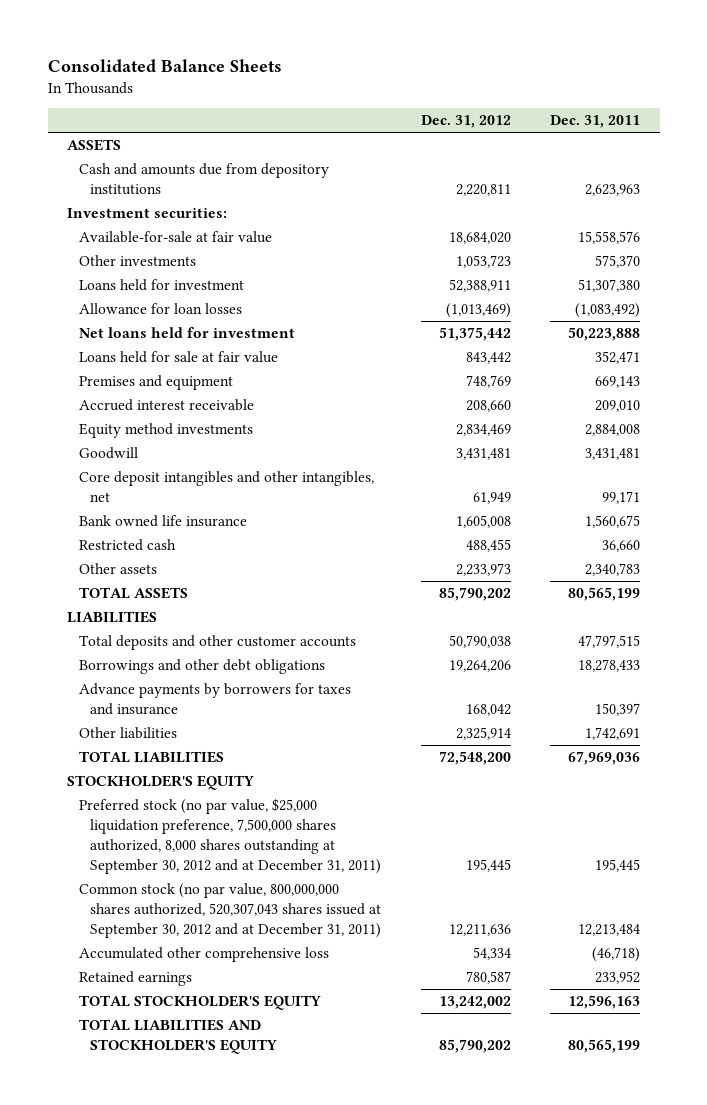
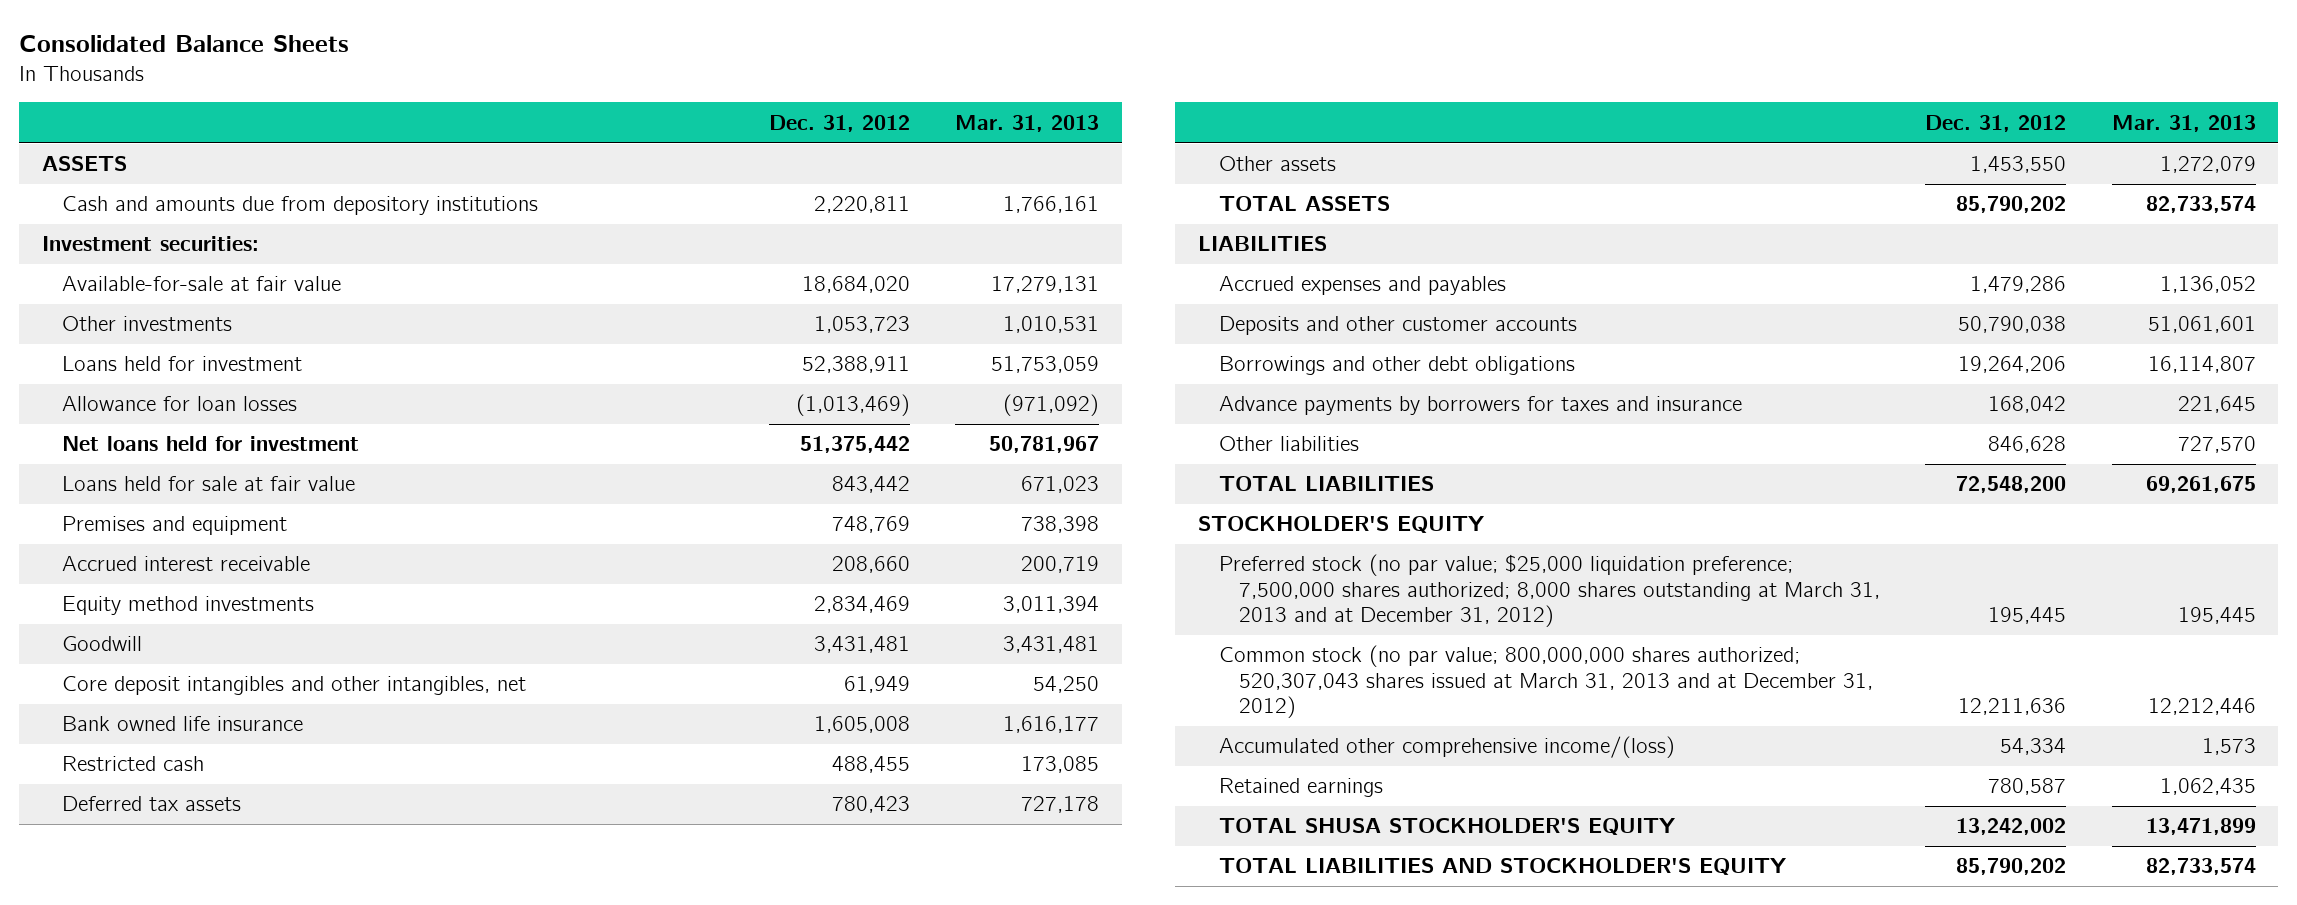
[550,115,641,129] Dec. 31, 2011 -> none
none -> [955,114,1100,132] Mar. 31, 2013
none -> [62,796,242,812] Deferred tax assets
[455,563,511,577] 2,233,973 -> [1970,156,2067,174] 1,453,550
none -> [1218,276,1506,296] Accrued expenses and payables
[78,635,356,651] Total deposits and other customer accounts -> [1218,316,1577,336] Deposits and other customer accounts
[455,727,511,741] 2,325,914 -> [1988,436,2067,454] 846,628
[78,798,382,875] Preferred stock (no par value, $25,000 liquidation preference, 7,500,000 shares authorized, 8,000 shares outstanding at September 30, 2012 and at December 31, 2011) -> [1218,554,1881,628] Preferred stock (no par value; $25,000 liquidation preference; 7,500,000 shares authorized; 8,000 shares outstanding at March 31, 2013 and at December 31, 2012)
[78,883,382,939] Common stock (no par value, 800,000,000 shares authorized, 520,307,043 shares issued at September 30, 2012 and at December 31, 2011) -> [1218,645,1874,719] Common stock (no par value; 800,000,000 shares authorized; 520,307,043 shares issued at March 31, 2013 and at December 31, 2012)
[78,947,329,963] Accumulated other comprehensive loss -> [1218,736,1675,759] Accumulated other comprehensive income/(loss)
[78,995,321,1011] TOTAL STOCKHOLDER'S EQUITY -> [1218,818,1676,836] TOTAL SHUSA STOCKHOLDER'S EQUITY

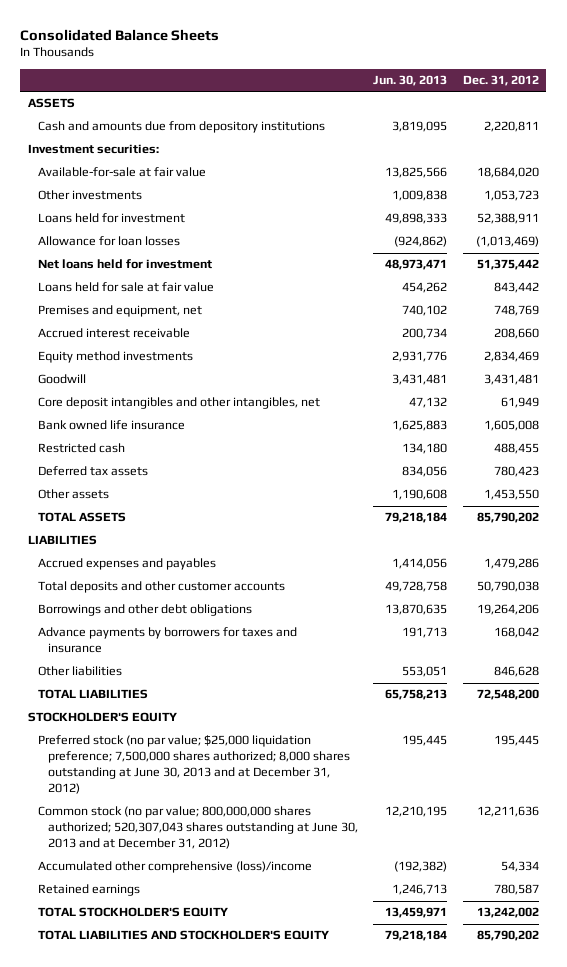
[955,114,1100,132] Mar. 31, 2013 -> none
none -> [373,75,448,87] Jun. 30, 2013
[62,516,288,536] Premises and equipment -> [37,305,202,318] Premises and equipment, net
[1218,316,1577,336] Deposits and other customer accounts -> [37,581,285,594] Total deposits and other customer accounts
[1218,554,1881,628] Preferred stock (no par value; $25,000 liquidation preference; 7,500,000 shares authorized; 8,000 shares outstanding at March 31, 2013 and at December 31, 2012) -> [37,735,350,795] Preferred stock (no par value; $25,000 liquidation preference; 7,500,000 shares authorized; 8,000 shares outstanding at June 30, 2013 and at December 31, 2012)
[1218,645,1874,719] Common stock (no par value; 800,000,000 shares authorized; 520,307,043 shares issued at March 31, 2013 and at December 31, 2012) -> [37,806,358,850] Common stock (no par value; 800,000,000 shares authorized; 520,307,043 shares outstanding at June 30, 2013 and at December 31, 2012)
[1218,736,1675,759] Accumulated other comprehensive income/(loss) -> [37,861,312,874] Accumulated other comprehensive (loss)/income
[1218,818,1676,836] TOTAL SHUSA STOCKHOLDER'S EQUITY -> [37,907,228,918] TOTAL STOCKHOLDER'S EQUITY

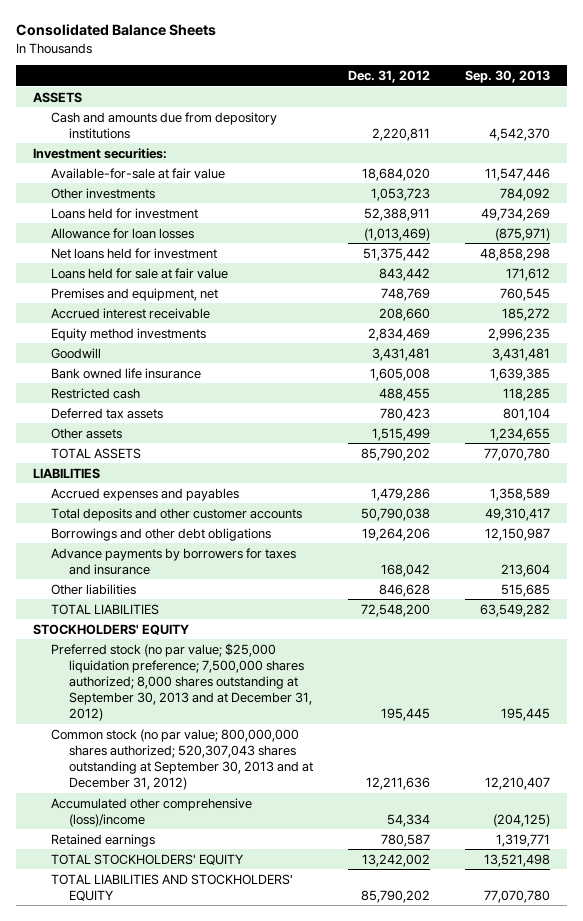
[373,75,448,87] Jun. 30, 2013 -> none
none -> [464,69,550,83] Sep. 30, 2013
[37,397,320,410] Core deposit intangibles and other intangibles, net -> none
[483,489,539,501] 1,453,550 -> [371,427,430,441] 1,515,499
[27,712,177,723] STOCKHOLDER'S EQUITY -> [33,623,190,635] STOCKHOLDERS' EQUITY
[37,735,350,795] Preferred stock (no par value; $25,000 liquidation preference; 7,500,000 shares authorized; 8,000 shares outstanding at June 30, 2013 and at December 31, 2012) -> [50,642,312,722] Preferred stock (no par value; $25,000 liquidation preference; 7,500,000 shares authorized; 8,000 shares outstanding at September 30, 2013 and at December 31, 2012)
[37,806,358,850] Common stock (no par value; 800,000,000 shares authorized; 520,307,043 shares outstanding at June 30, 2013 and at December 31, 2012) -> [50,728,313,790] Common stock (no par value; 800,000,000 shares authorized; 520,307,043 shares outstanding at September 30, 2013 and at December 31, 2012)
[37,907,228,918] TOTAL STOCKHOLDER'S EQUITY -> [50,853,244,865] TOTAL STOCKHOLDERS' EQUITY
[37,930,329,941] TOTAL LIABILITIES AND STOCKHOLDER'S EQUITY -> [50,873,293,901] TOTAL LIABILITIES AND STOCKHOLDERS' EQUITY

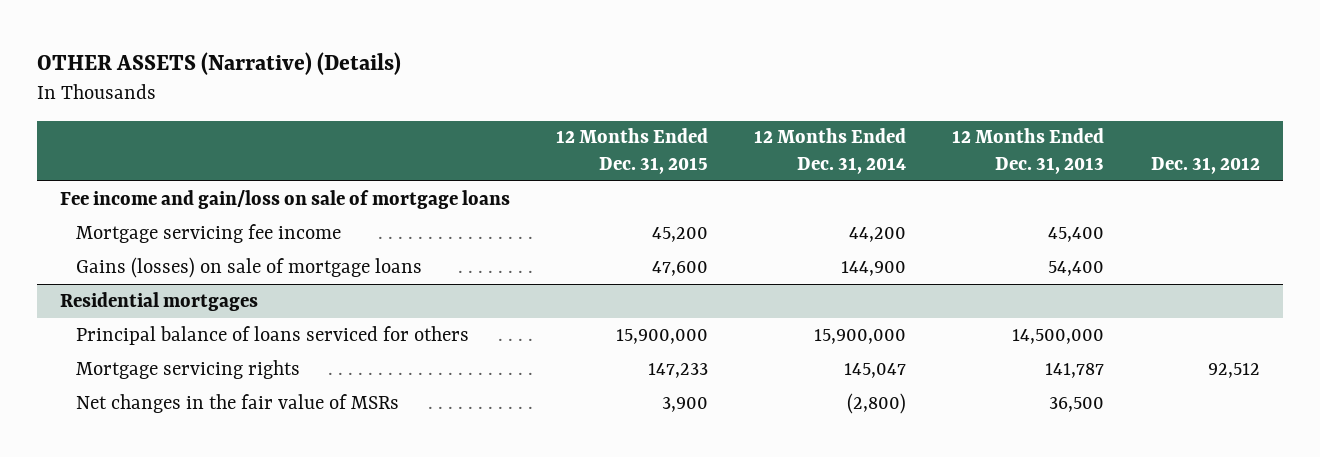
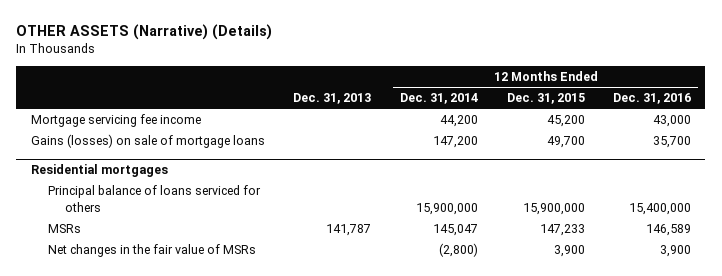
[952,128,1105,175] 12 Months Ended Dec. 31, 2013 -> none
[1150,157,1260,175] Dec. 31, 2012 -> none
none -> [293,93,372,105] Dec. 31, 2013
none -> [613,93,692,105] Dec. 31, 2016
[59,189,510,209] Fee income and gain/loss on sale of mortgage loans -> none
[652,260,709,276] 47,600 -> [546,136,585,149] 49,700
[841,260,907,276] 144,900 -> [432,136,478,149] 147,200
[75,359,300,379] Mortgage servicing rights -> [48,224,82,234] MSRs

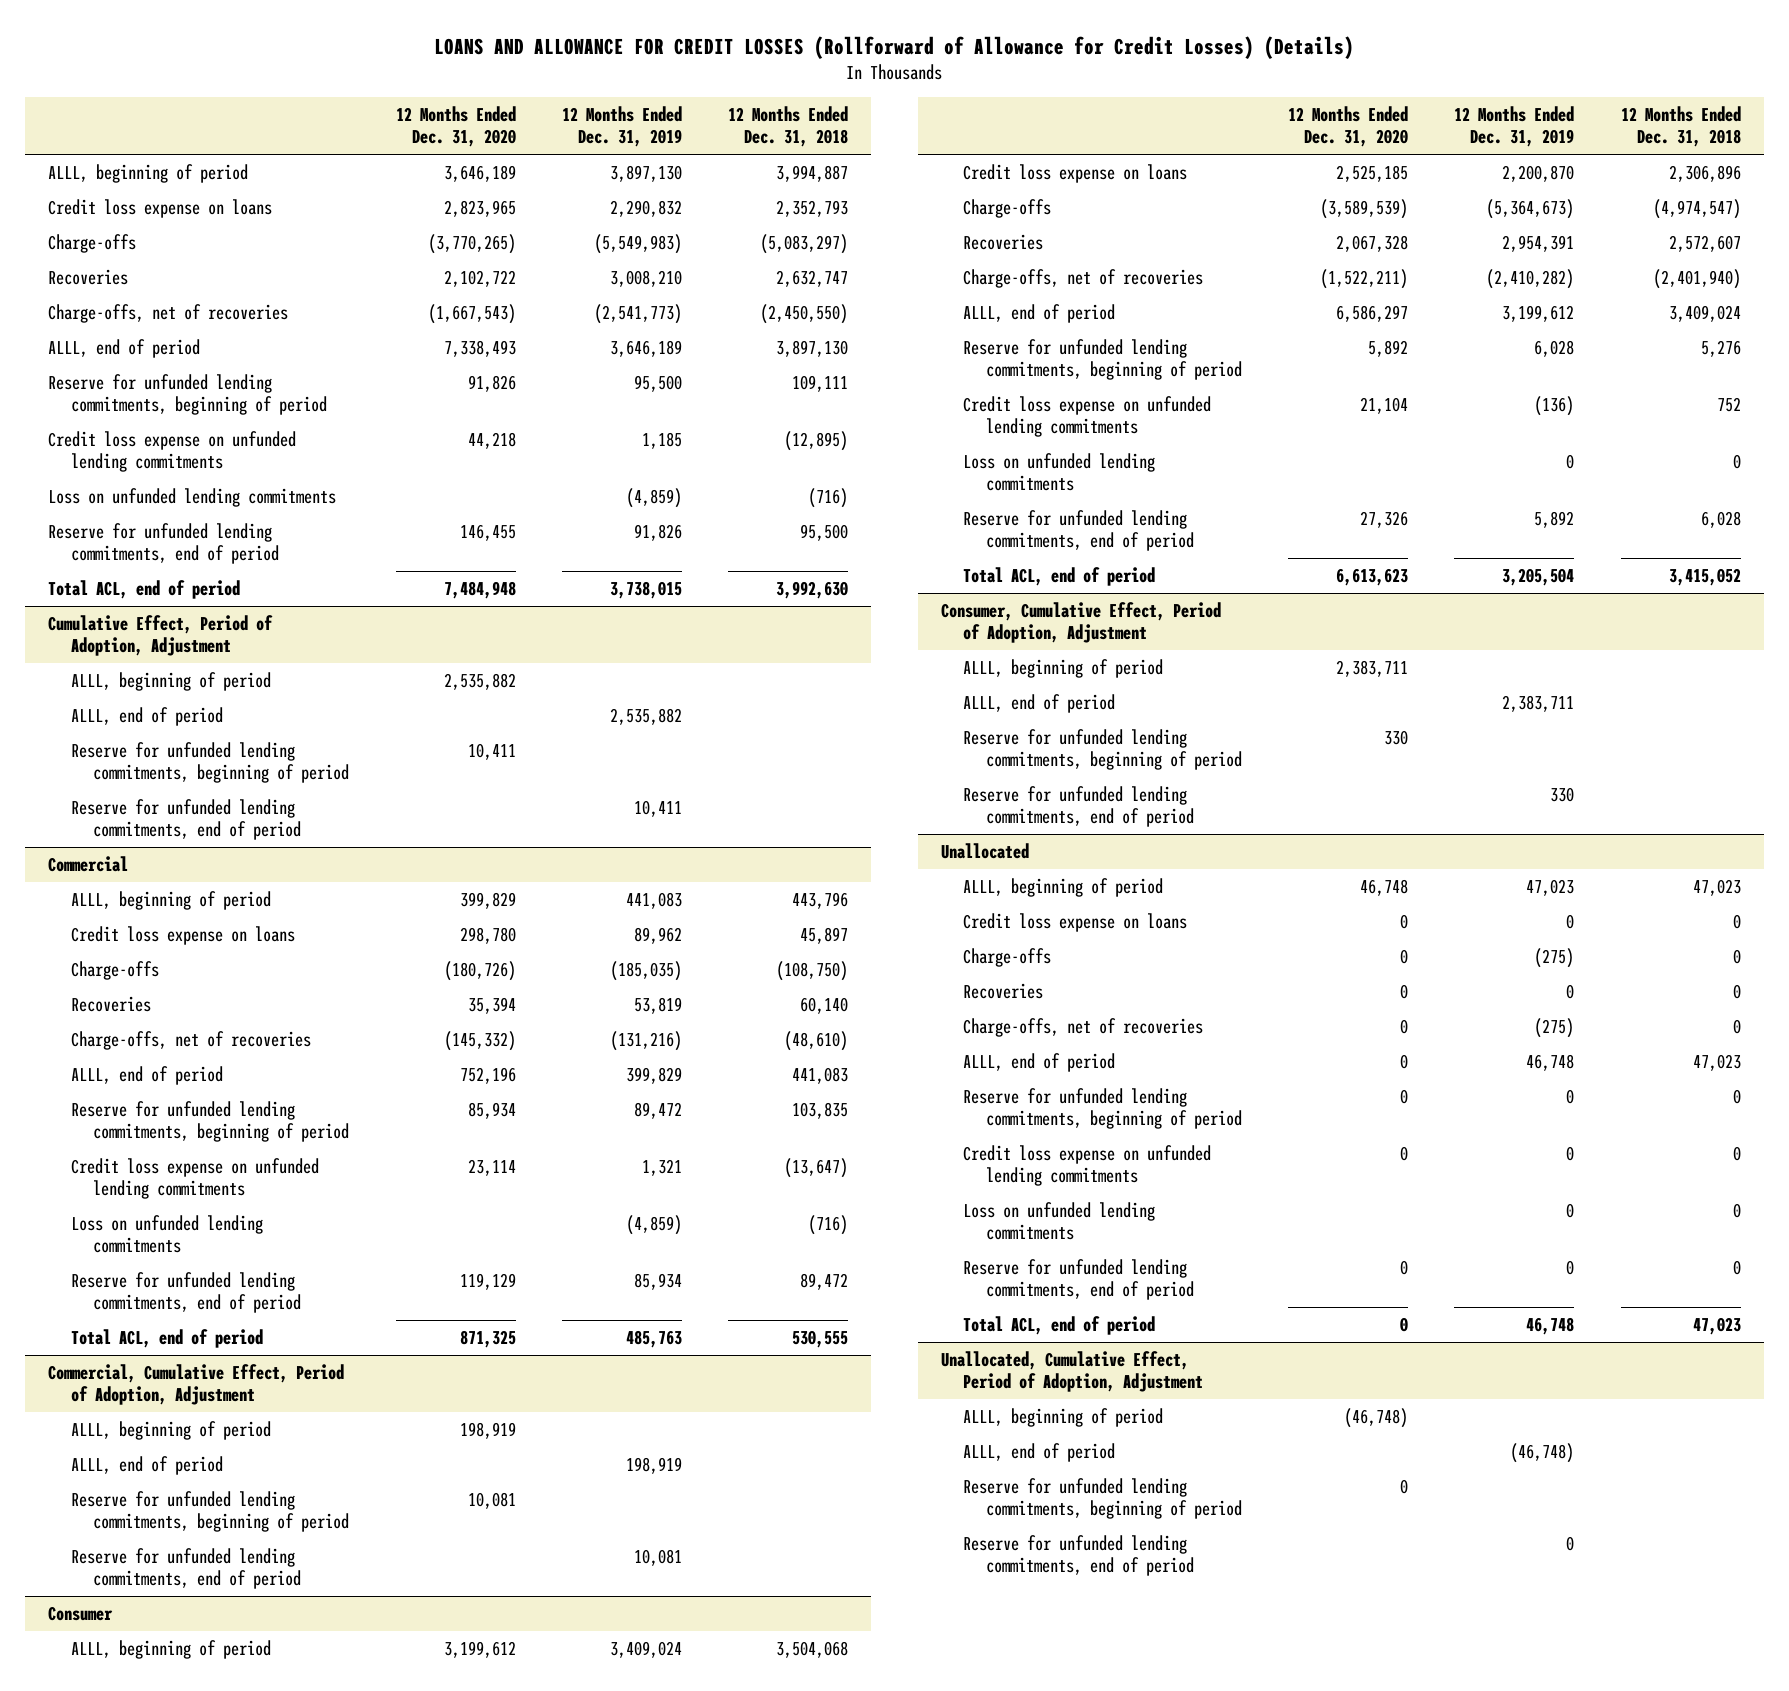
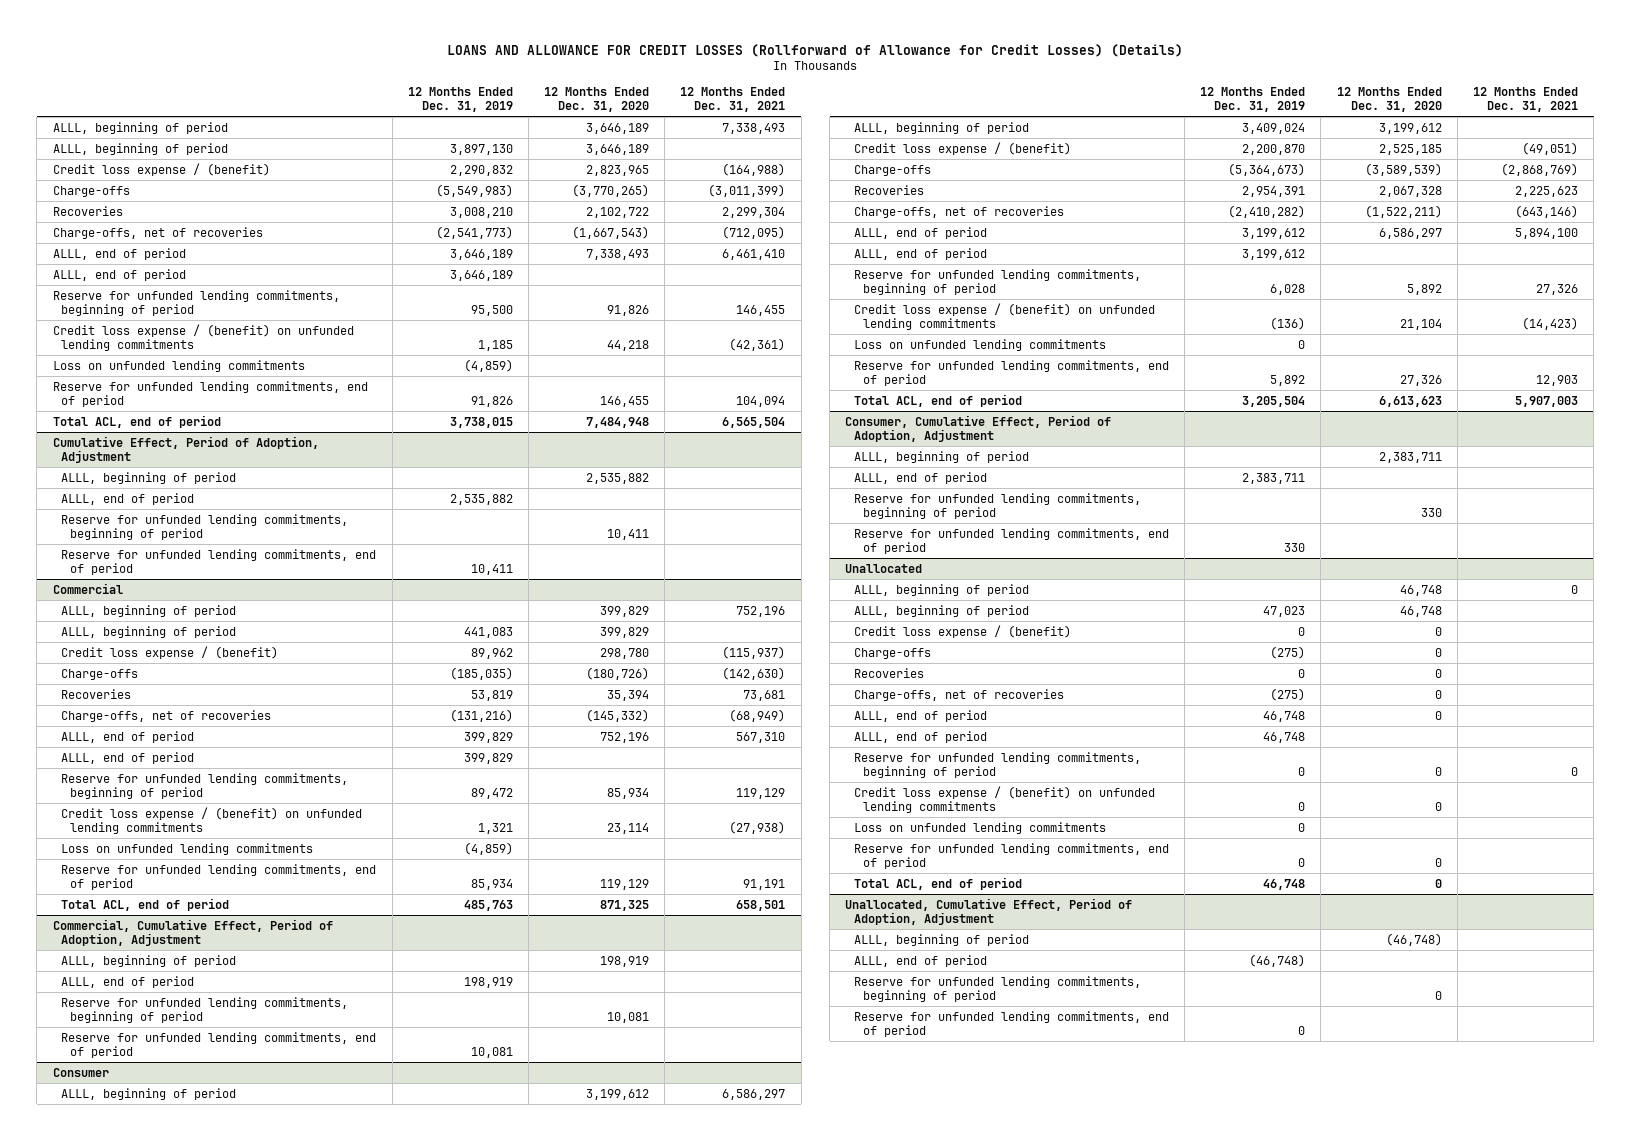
[728,106,849,148] 12 Months Ended Dec. 31, 2018 -> none
none -> [680,87,786,113] 12 Months Ended Dec. 31, 2021
none -> [52,121,228,134] ALLL, beginning of period
[48,198,273,218] Credit loss expense on loans -> [52,162,270,176] Credit loss expense / (benefit)
none -> [52,268,186,281] ALLL, end of period
[48,430,297,473] Credit loss expense on unfunded lending commitments -> [52,323,354,351] Credit loss expense / (benefit) on unfunded lending commitments
none -> [61,604,237,617] ALLL, beginning of period
[70,925,295,945] Credit loss expense on loans -> [61,645,279,659] Credit loss expense / (benefit)
none -> [61,751,195,764] ALLL, end of period
[70,1157,319,1200] Credit loss expense on unfunded lending commitments -> [61,806,363,834] Credit loss expense / (benefit) on unfunded lending commitments
none -> [61,1087,237,1100] ALLL, beginning of period
[963,163,1188,183] Credit loss expense on loans -> [853,141,1071,155] Credit loss expense / (benefit)
none -> [853,247,987,260] ALLL, end of period
[963,395,1212,438] Credit loss expense on unfunded lending commitments -> [853,302,1155,330] Credit loss expense / (benefit) on unfunded lending commitments
none -> [853,583,1029,596] ALLL, beginning of period
[963,912,1188,932] Credit loss expense on loans -> [853,624,1071,638] Credit loss expense / (benefit)
none -> [853,730,987,743] ALLL, end of period
[963,1144,1212,1187] Credit loss expense on unfunded lending commitments -> [853,785,1155,813] Credit loss expense / (benefit) on unfunded lending commitments

